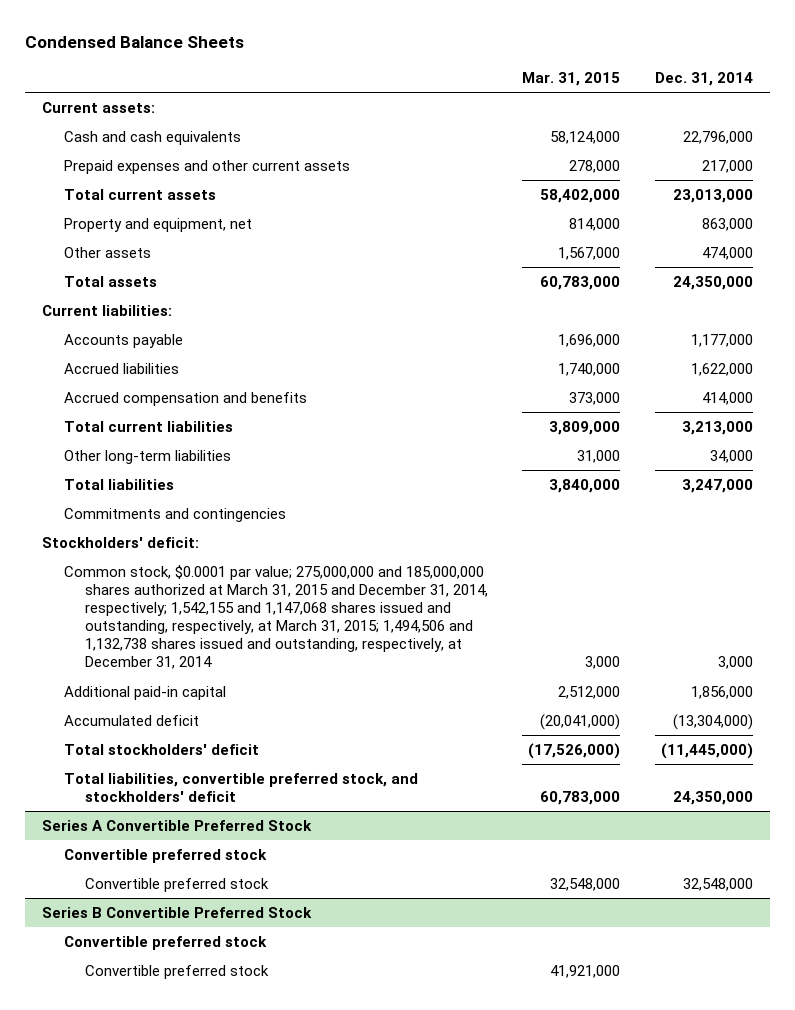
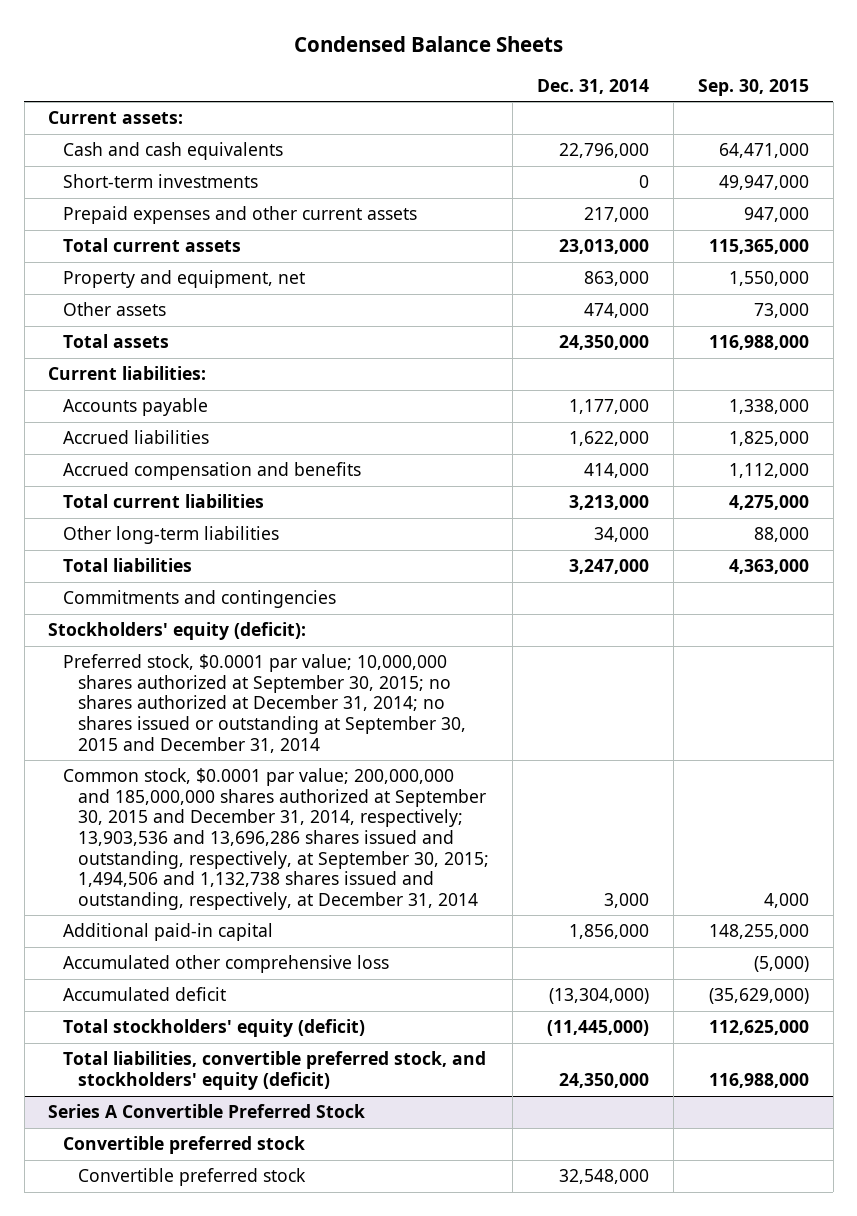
[522,71,621,86] Mar. 31, 2015 -> none
none -> [697,78,809,96] Sep. 30, 2015
none -> [62,174,258,189] Short-term investments
[42,536,200,548] Stockholders' deficit: -> [48,622,307,641] Stockholders' equity (deficit):
none -> [62,654,466,753] Preferred stock, $0.0001 par value; 10,000,000 shares authorized at September 30, 2015; no shares authorized at December 31, 2014; no shares issued or outstanding at September 30, 2015 and December 31, 2014
[63,564,489,670] Common stock, $0.0001 par value; 275,000,000 and 185,000,000 shares authorized at March 31, 2015 and December 31, 2014, respectively; 1,542,155 and 1,147,068 shares issued and outstanding, respectively, at March 31, 2015; 1,494,506 and 1,132,738 shares issued and outstanding, respectively, at December 31, 2014 -> [62,768,489,910] Common stock, $0.0001 par value; 200,000,000 and 185,000,000 shares authorized at September 30, 2015 and December 31, 2014, respectively; 13,903,536 and 13,696,286 shares issued and outstanding, respectively, at September 30, 2015; 1,494,506 and 1,132,738 shares issued and outstanding, respectively, at December 31, 2014
none -> [62,955,389,974] Accumulated other comprehensive loss
[63,743,259,755] Total stockholders' deficit -> [62,1019,365,1038] Total stockholders' equity (deficit)
[63,772,418,802] Total liabilities, convertible preferred stock, and stockholders' deficit -> [62,1051,486,1090] Total liabilities, convertible preferred stock, and stockholders' equity (deficit)
[42,906,313,918] Series B Convertible Preferred Stock -> none
[63,935,267,950] Convertible preferred stock -> none
[85,964,270,979] Convertible preferred stock -> none

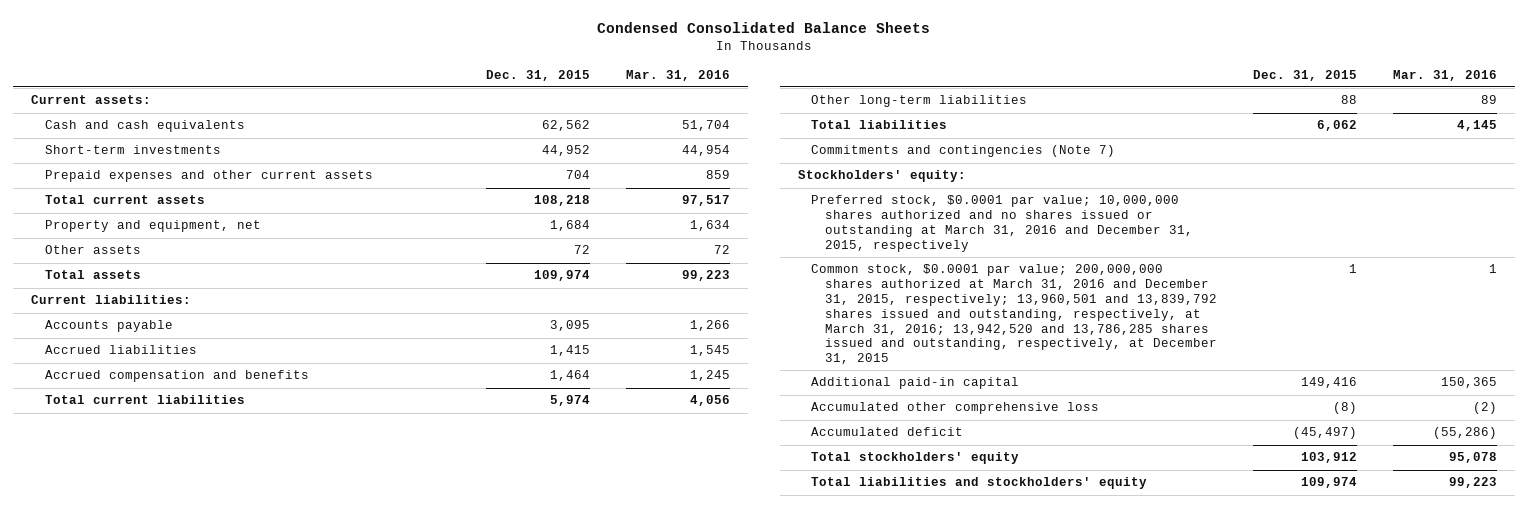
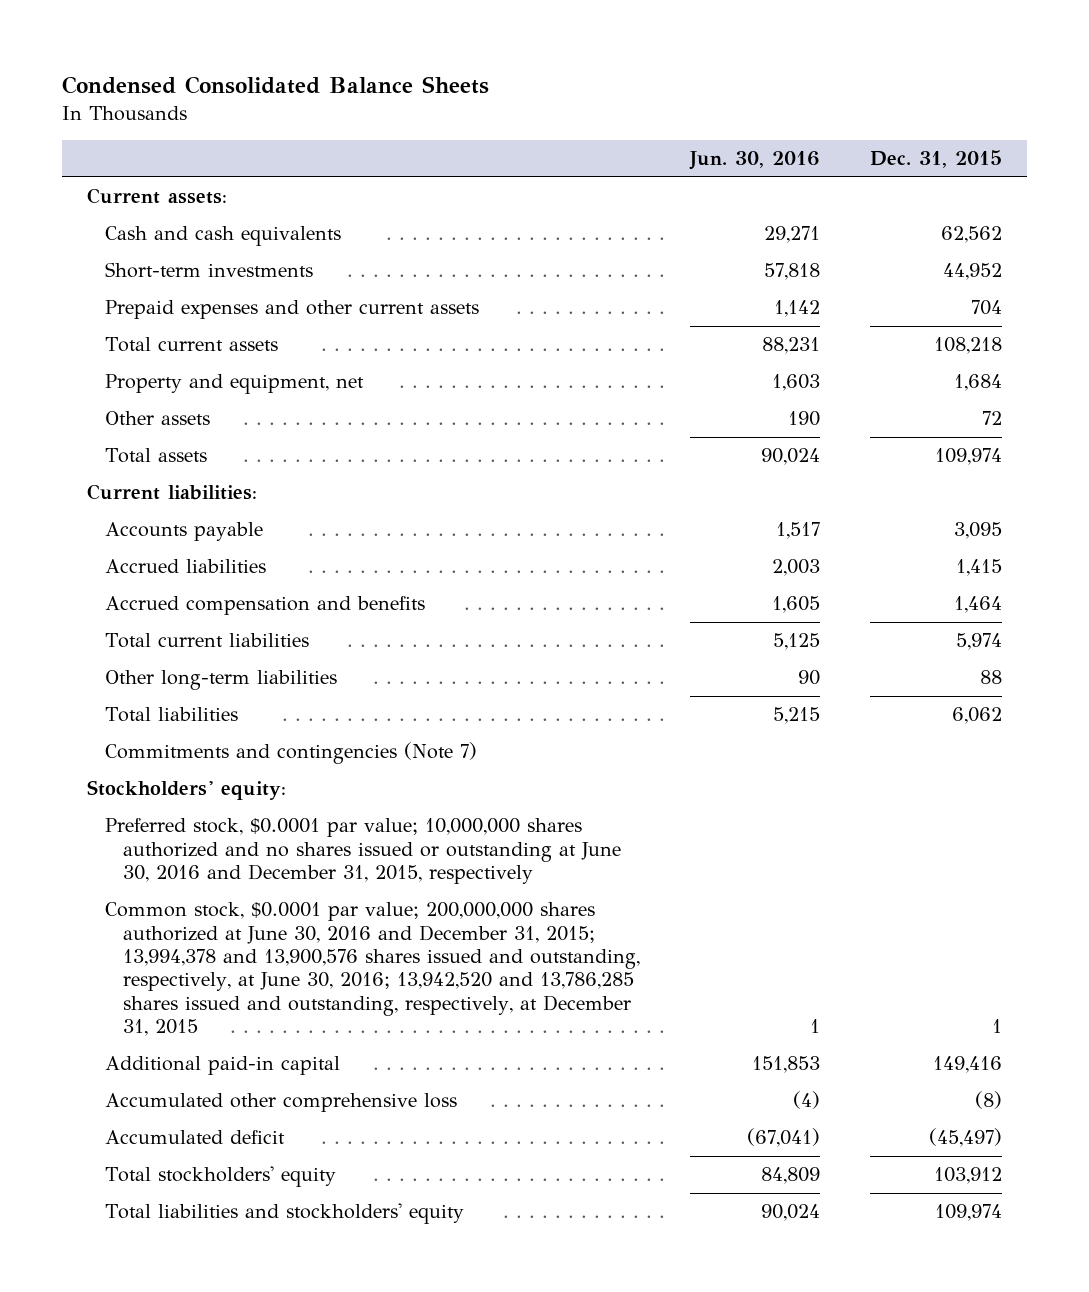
[626,69,731,81] Mar. 31, 2016 -> none
none -> [689,151,821,171] Jun. 30, 2016
[811,195,1194,252] Preferred stock, $0.0001 par value; 10,000,000 shares authorized and no shares issued or outstanding at March 31, 2016 and December 31, 2015, respectively -> [104,818,621,885] Preferred stock, $0.0001 par value; 10,000,000 shares authorized and no shares issued or outstanding at June 30, 2016 and December 31, 2015, respectively
[811,264,1218,365] Common stock, $0.0001 par value; 200,000,000 shares authorized at March 31, 2016 and December 31, 2015, respectively; 13,960,501 and 13,839,792 shares issued and outstanding, respectively, at March 31, 2016; 13,942,520 and 13,786,285 shares issued and outstanding, respectively, at December 31, 2015 -> [104,902,640,1036] Common stock, $0.0001 par value; 200,000,000 shares authorized at June 30, 2016 and December 31, 2015; 13,994,378 and 13,900,576 shares issued and outstanding, respectively, at June 30, 2016; 13,942,520 and 13,786,285 shares issued and outstanding, respectively, at December 31, 2015

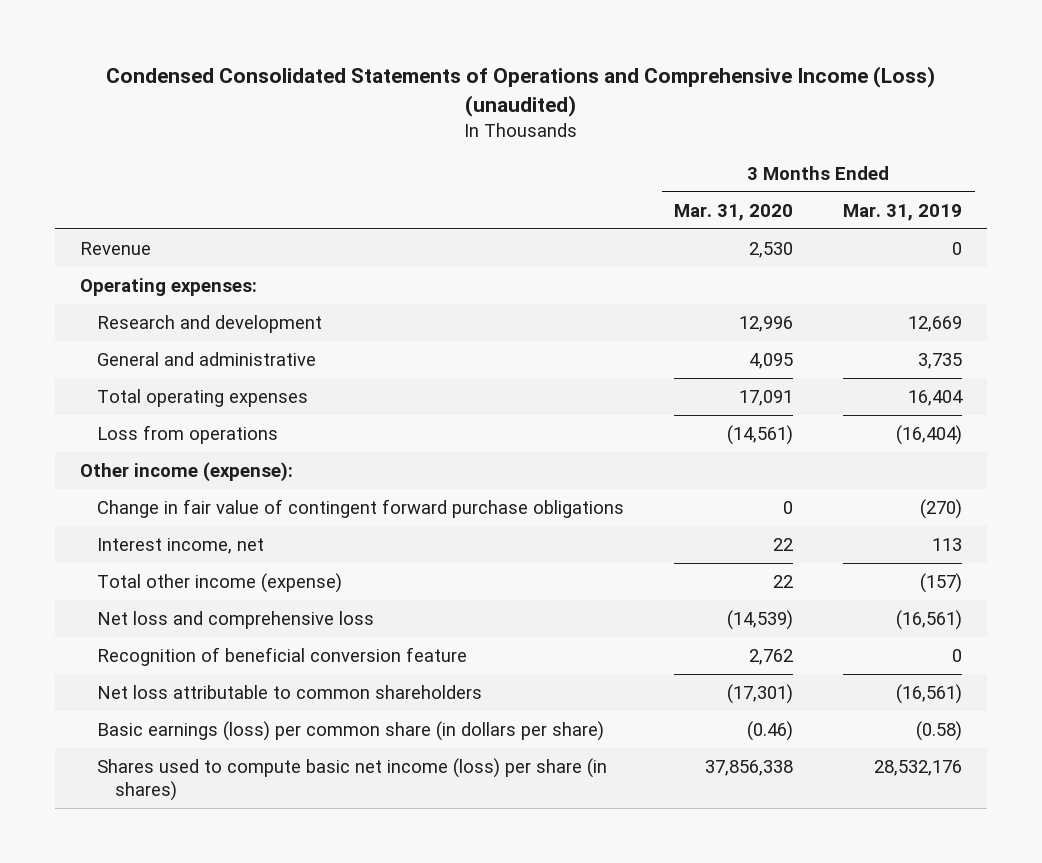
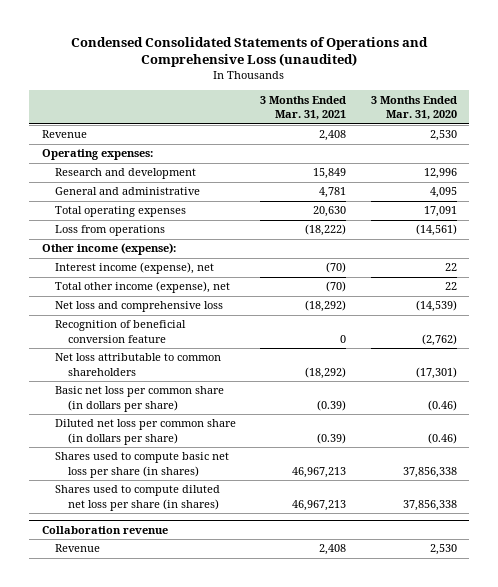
[105,66,935,117] Condensed Consolidated Statements of Operations and Comprehensive Income (Loss) (unaudited) -> [71,36,429,68] Condensed Consolidated Statements of Operations and Comprehensive Loss (unaudited)
[843,203,963,221] Mar. 31, 2019 -> none
none -> [260,95,347,121] 3 Months Ended Mar. 31, 2021
[97,498,625,518] Change in fair value of contingent forward purchase obligations -> none
[97,537,265,554] Interest income, net -> [54,262,214,275] Interest income (expense), net
[97,572,343,593] Total other income (expense) -> [54,281,230,294] Total other income (expense), net
[749,648,794,665] 2,762 -> [421,333,457,346] (2,762)
[97,720,605,741] Basic earnings (loss) per common share (in dollars per share) -> [54,386,224,412] Basic net loss per common share (in dollars per share)
none -> [54,419,236,445] Diluted net loss per common share (in dollars per share)
[97,757,608,802] Shares used to compute basic net income (loss) per share (in shares) -> [54,452,229,478] Shares used to compute basic net loss per share (in shares)
none -> [54,485,220,511] Shares used to compute diluted net loss per share (in shares)
none -> [41,525,168,534] Collaboration revenue
none -> [54,544,100,553] Revenue

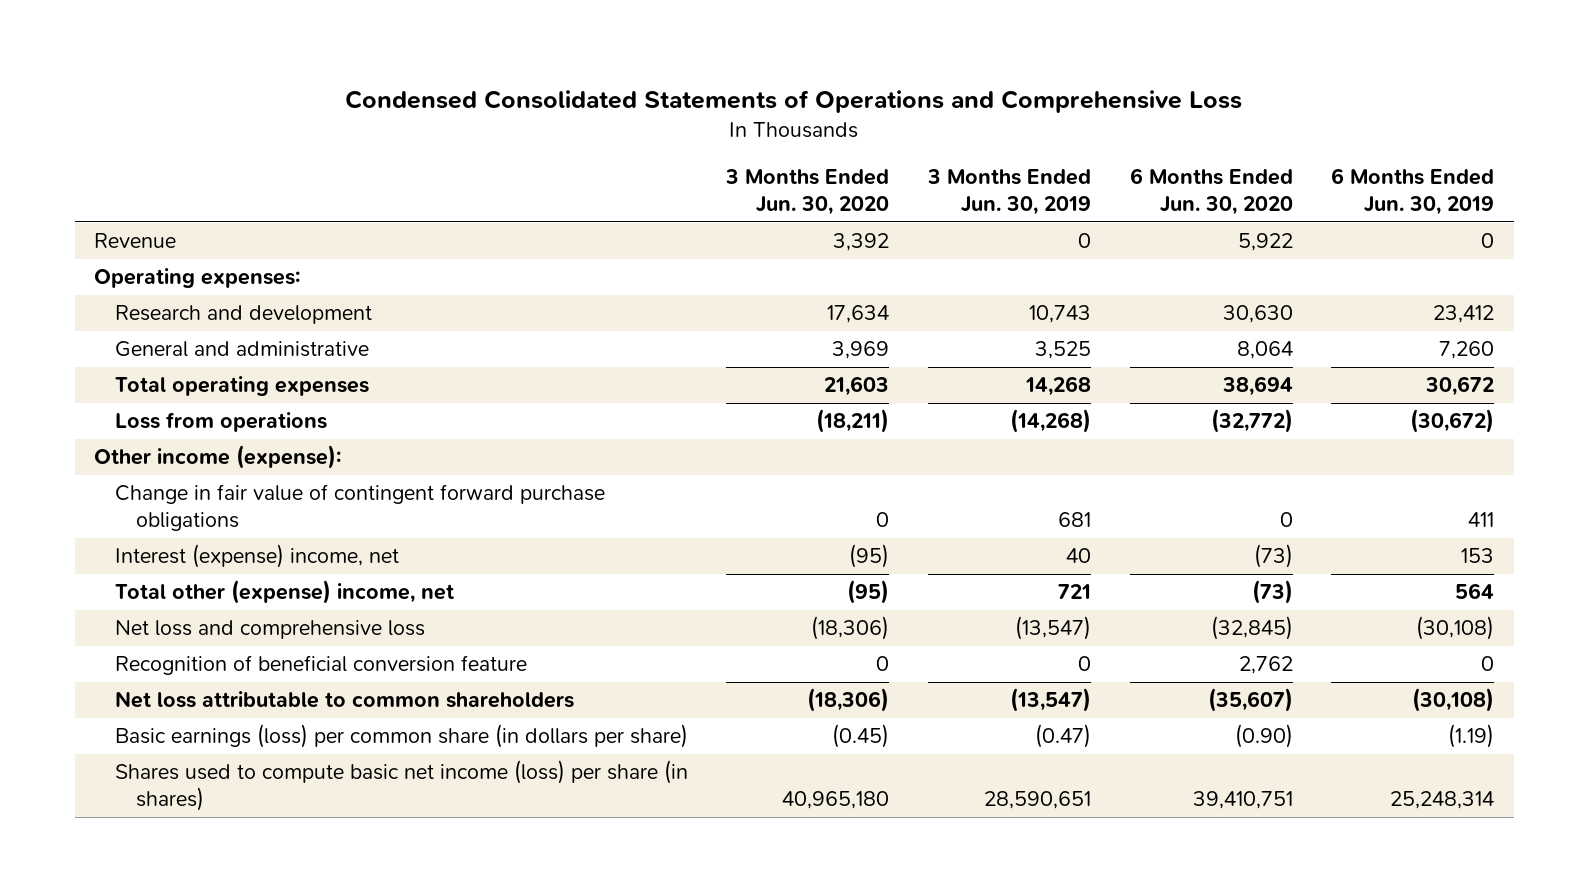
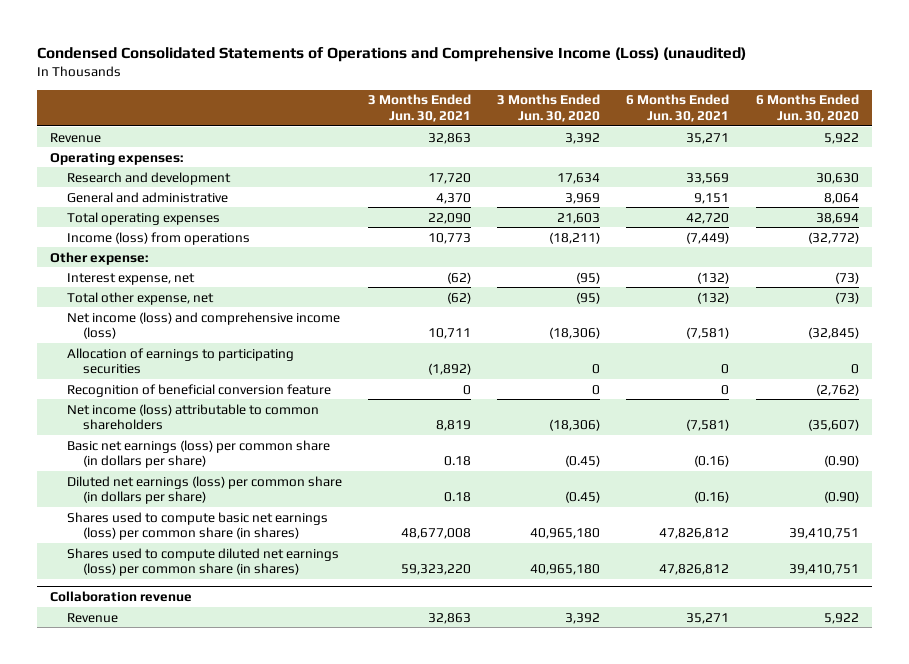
[345,90,1243,114] Condensed Consolidated Statements of Operations and Comprehensive Loss -> [37,47,747,63] Condensed Consolidated Statements of Operations and Comprehensive Income (Loss) (unaudited)
[927,169,1092,216] 3 Months Ended Jun. 30, 2019 -> none
[1331,168,1495,216] 6 Months Ended Jun. 30, 2019 -> none
none -> [367,94,471,123] 3 Months Ended Jun. 30, 2021
none -> [626,94,730,123] 6 Months Ended Jun. 30, 2021
[114,484,605,532] Change in fair value of contingent forward purchase obligations -> none
[114,412,327,433] Loss from operations -> [66,231,250,245] Income (loss) from operations
[94,445,342,470] Other income (expense): -> [50,251,149,265] Other expense:
[114,544,399,569] Interest (expense) income, net -> [66,272,195,285] Interest expense, net
[114,580,454,605] Total other (expense) income, net -> [66,291,214,305] Total other expense, net
[114,620,425,640] Net loss and comprehensive loss -> [66,311,340,340] Net income (loss) and comprehensive income (loss)
none -> [66,347,294,375] Allocation of earnings to participating securities
[1238,656,1293,675] 2,762 -> [815,383,859,396] (2,762)
[114,691,574,709] Net loss attributable to common shareholders -> [66,403,319,431] Net income (loss) attributable to common shareholders
[114,724,688,749] Basic earnings (loss) per common share (in dollars per share) -> [66,439,330,469] Basic net earnings (loss) per common share (in dollars per share)
none -> [66,475,342,505] Diluted net earnings (loss) per common share (in dollars per share)
[114,760,688,812] Shares used to compute basic net income (loss) per share (in shares) -> [66,511,328,541] Shares used to compute basic net earnings (loss) per common share (in shares)
none -> [66,547,339,577] Shares used to compute diluted net earnings (loss) per common share (in shares)
none -> [50,591,193,603] Collaboration revenue
none -> [66,612,118,623] Revenue

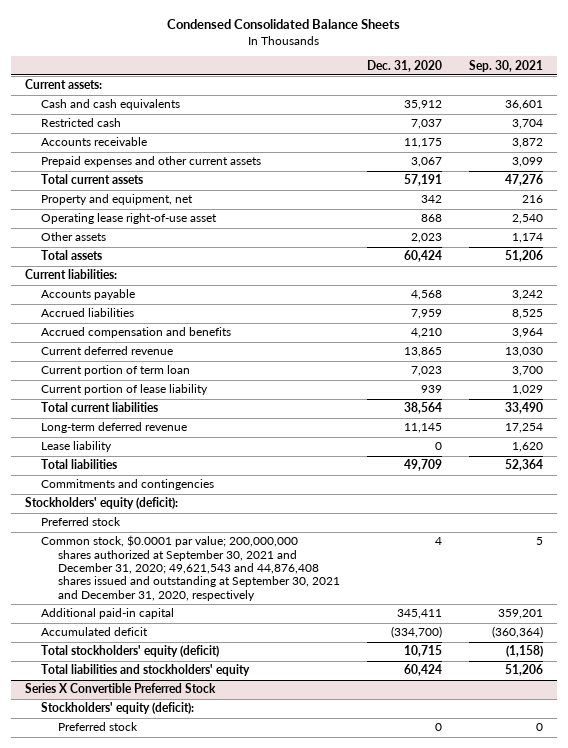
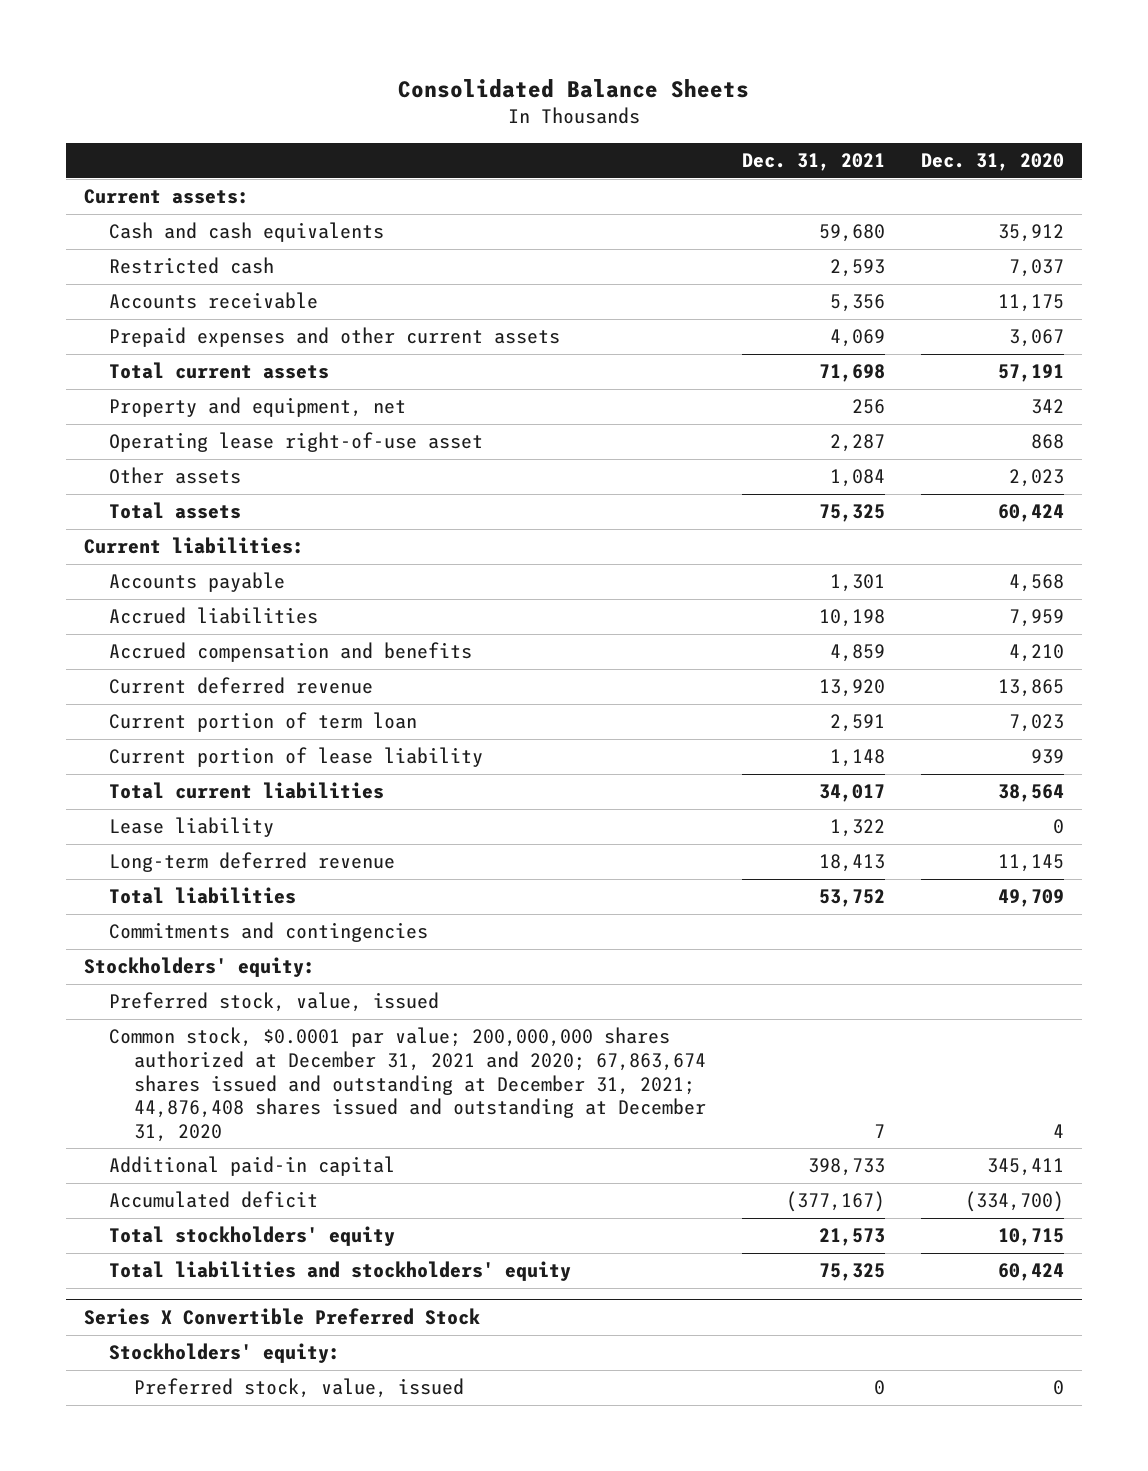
[166,19,400,30] Condensed Consolidated Balance Sheets -> [397,78,749,98] Consolidated Balance Sheets
[469,59,544,72] Sep. 30, 2021 -> none
none -> [741,153,885,172] Dec. 31, 2021
[41,422,188,434] Long-term deferred revenue -> [108,852,395,873] Long-term deferred revenue
[24,497,178,510] Stockholders' equity (deficit): -> [84,957,316,978] Stockholders' equity:
[41,517,122,527] Preferred stock -> [108,992,439,1013] Preferred stock, value, issued
[41,535,340,601] Common stock, $0.0001 par value; 200,000,000 shares authorized at September 30, 2021 and December 31, 2020; 49,621,543 and 44,876,408 shares issued and outstanding at September 30, 2021 and December 31, 2020, respectively -> [108,1027,706,1142] Common stock, $0.0001 par value; 200,000,000 shares authorized at December 31, 2021 and 2020; 67,863,674 shares issued and outstanding at December 31, 2021; 44,876,408 shares issued and outstanding at December 31, 2020
[41,645,220,658] Total stockholders' equity (deficit) -> [108,1226,395,1247] Total stockholders' equity
[41,702,195,715] Stockholders' equity (deficit): -> [108,1343,340,1364] Stockholders' equity:
[57,722,138,732] Preferred stock -> [133,1378,464,1399] Preferred stock, value, issued

